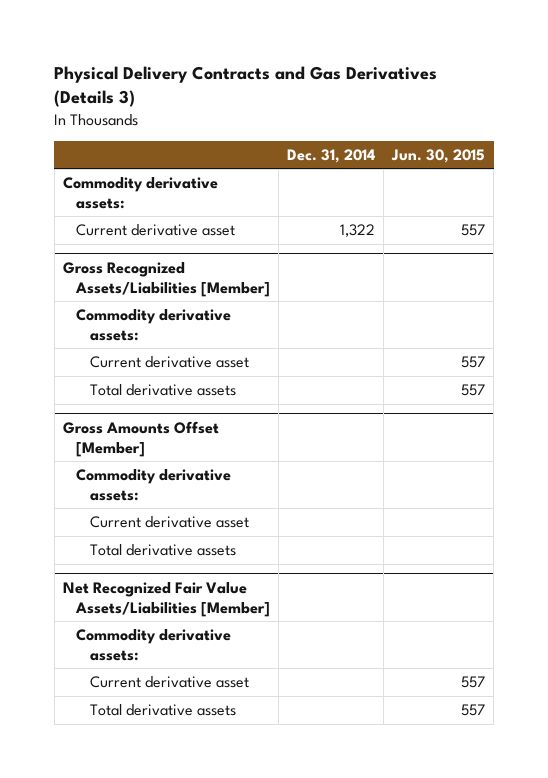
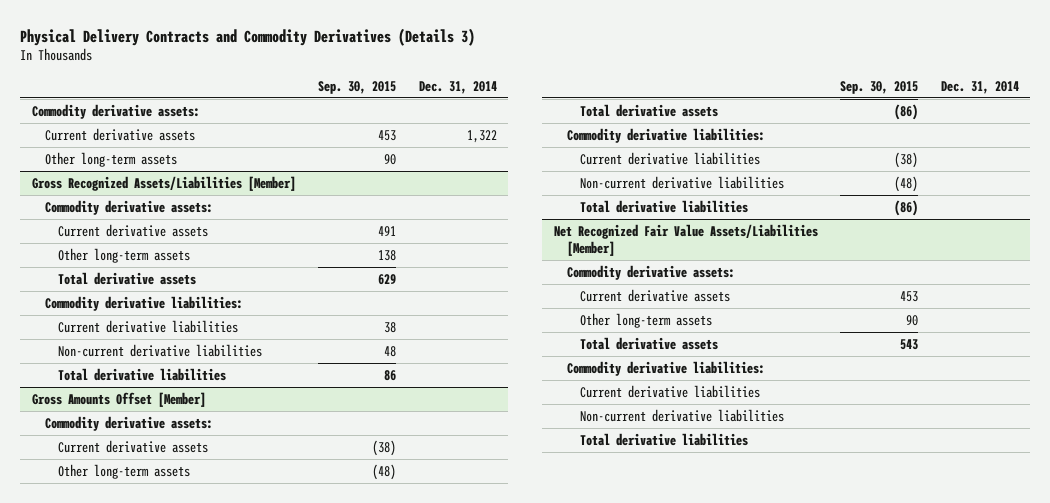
[54,65,438,108] Physical Delivery Contracts and Gas Derivatives (Details 3) -> [20,27,476,46] Physical Delivery Contracts and Commodity Derivatives (Details 3)
[391,148,486,163] Jun. 30, 2015 -> none
none -> [318,80,397,94] Sep. 30, 2015
[76,224,236,237] Current derivative asset -> [44,127,195,141] Current derivative assets
none -> [44,151,177,167] Other long-term assets
[90,356,250,369] Current derivative asset -> [57,223,208,237] Current derivative assets
none -> [57,247,190,263] Other long-term assets
none -> [44,295,243,311] Commodity derivative liabilities:
none -> [57,319,238,333] Current derivative liabilities
none -> [57,343,262,357] Non-current derivative liabilities
none -> [57,367,226,381] Total derivative liabilities
[90,516,250,529] Current derivative asset -> [57,439,208,453] Current derivative assets
none -> [57,463,190,479] Other long-term assets
none -> [566,127,765,143] Commodity derivative liabilities:
none -> [579,151,760,165] Current derivative liabilities
none -> [579,175,784,189] Non-current derivative liabilities
none -> [579,199,748,213] Total derivative liabilities
[90,676,250,689] Current derivative asset -> [579,288,730,302] Current derivative assets
none -> [579,312,712,328] Other long-term assets
none -> [566,360,765,376] Commodity derivative liabilities:
none -> [579,384,760,398] Current derivative liabilities
none -> [579,408,784,422] Non-current derivative liabilities
none -> [579,432,748,446] Total derivative liabilities

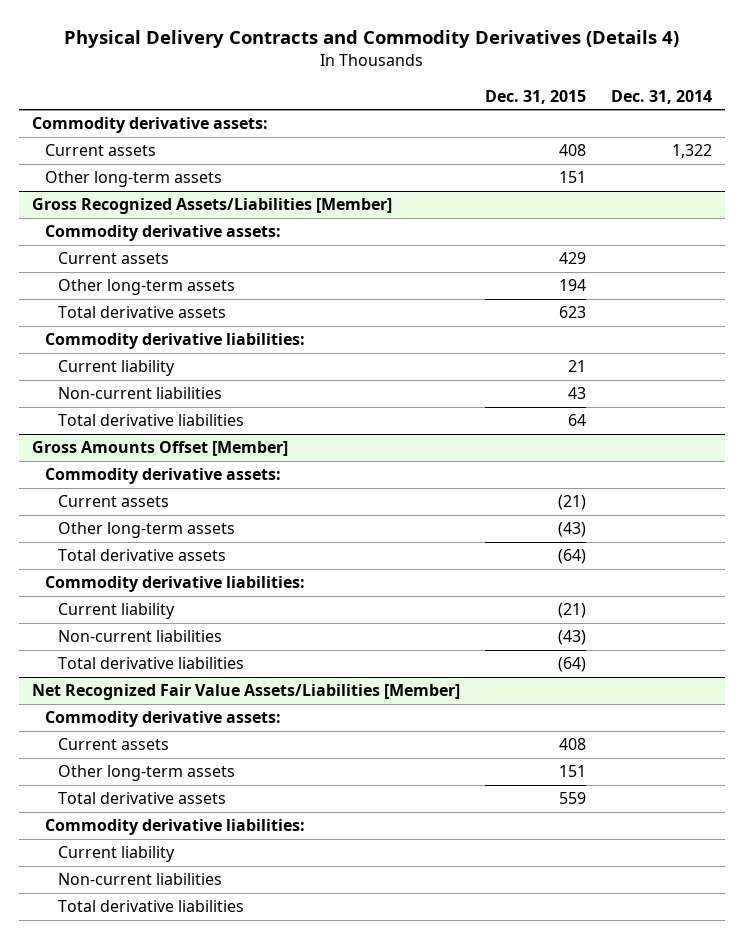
[20,27,476,46] Physical Delivery Contracts and Commodity Derivatives (Details 3) -> [64,30,680,49] Physical Delivery Contracts and Commodity Derivatives (Details 4)
[318,80,397,94] Sep. 30, 2015 -> none
none -> [485,89,587,104] Dec. 31, 2015
[44,127,195,141] Current derivative assets -> [44,144,156,157] Current assets
[57,223,208,237] Current derivative assets -> [58,252,170,265] Current assets
[57,319,238,333] Current derivative liabilities -> [58,360,176,377] Current liability
[57,343,262,357] Non-current derivative liabilities -> [58,387,223,400] Non-current liabilities
[57,439,208,453] Current derivative assets -> [58,495,170,508] Current assets
[579,151,760,165] Current derivative liabilities -> [58,603,176,620] Current liability
[579,175,784,189] Non-current derivative liabilities -> [58,630,223,643] Non-current liabilities
[579,288,730,302] Current derivative assets -> [58,738,170,751] Current assets
[579,384,760,398] Current derivative liabilities -> [58,846,176,863] Current liability
[579,408,784,422] Non-current derivative liabilities -> [58,873,223,886] Non-current liabilities

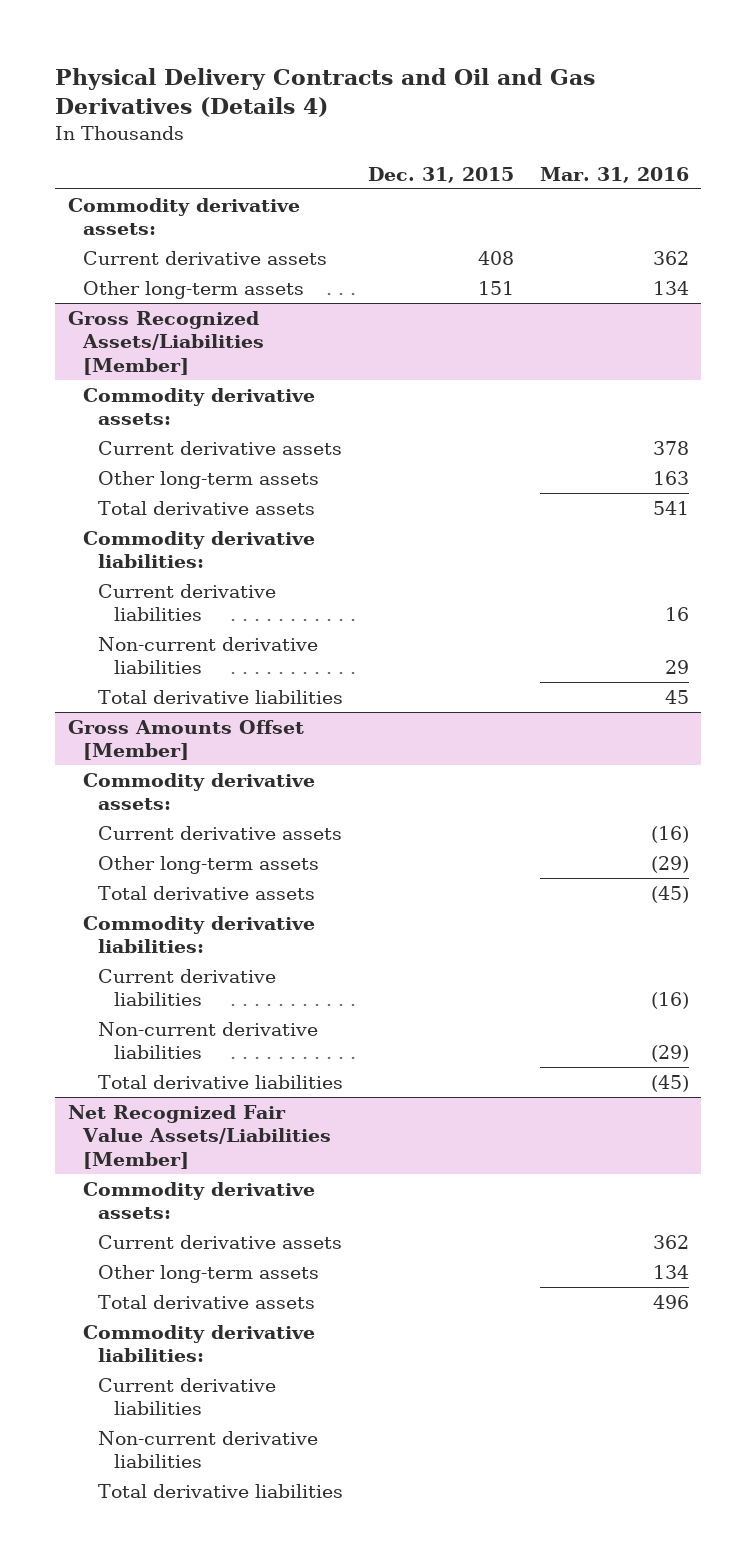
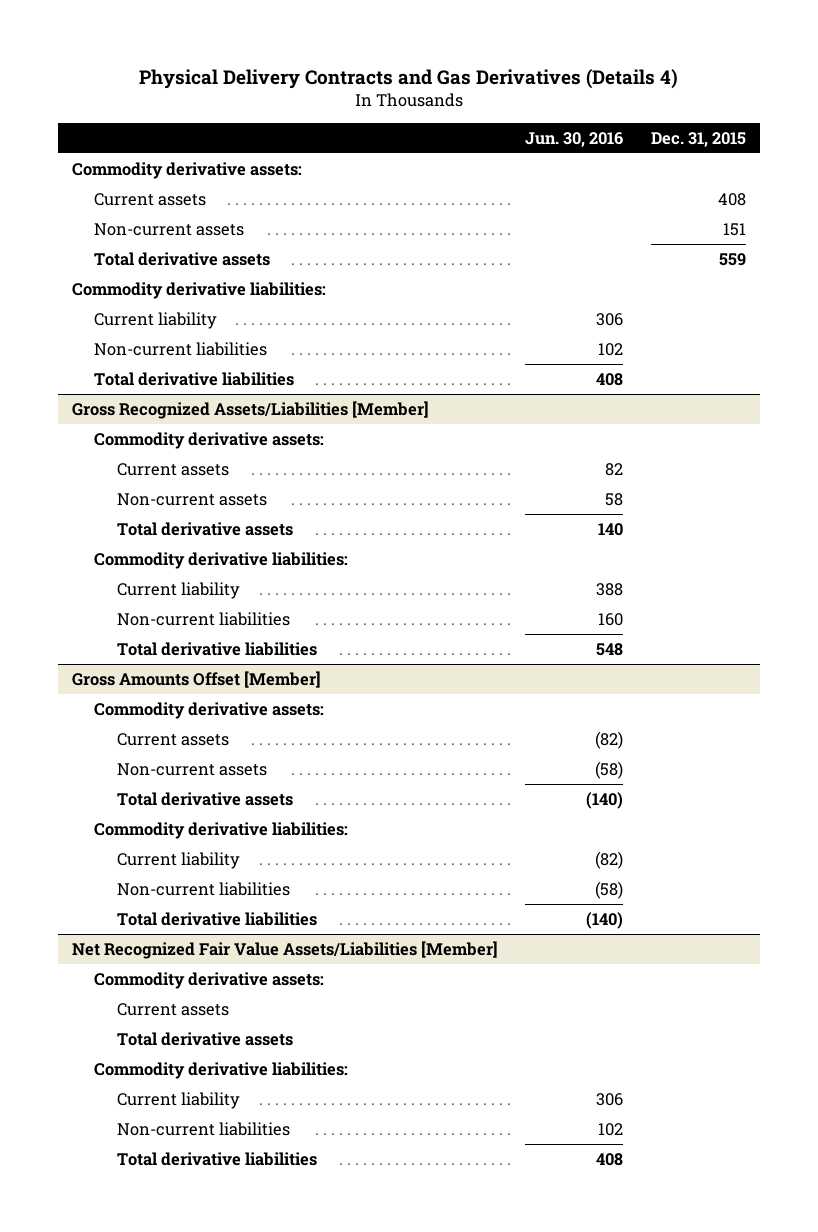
[55,67,596,118] Physical Delivery Contracts and Oil and Gas Derivatives (Details 4) -> [138,68,678,89] Physical Delivery Contracts and Gas Derivatives (Details 4)
[539,166,689,183] Mar. 31, 2016 -> none
none -> [525,131,624,147] Jun. 30, 2016
[82,250,327,265] Current derivative assets -> [94,193,207,207] Current assets
[82,280,304,299] Other long-term assets -> [94,223,245,237] Non-current assets
none -> [94,252,271,267] Total derivative assets
none -> [71,282,326,300] Commodity derivative liabilities:
none -> [94,312,218,330] Current liability
none -> [94,342,268,357] Non-current liabilities
none -> [94,372,295,387] Total derivative liabilities
[98,440,343,455] Current derivative assets -> [116,463,229,477] Current assets
[98,470,320,489] Other long-term assets -> [116,493,267,507] Non-current assets
[98,583,277,622] Current derivative liabilities -> [116,582,240,600] Current liability
[98,636,319,675] Non-current derivative liabilities -> [116,612,290,627] Non-current liabilities
[98,825,343,840] Current derivative assets -> [116,733,229,747] Current assets
[98,855,320,874] Other long-term assets -> [116,763,267,777] Non-current assets
[98,968,277,1007] Current derivative liabilities -> [116,852,240,870] Current liability
[98,1021,319,1060] Non-current derivative liabilities -> [116,882,290,897] Non-current liabilities
[98,1264,320,1283] Other long-term assets -> none
[98,1234,343,1249] Current derivative assets -> [116,1003,229,1017] Current assets
[98,1377,277,1416] Current derivative liabilities -> [116,1092,240,1110] Current liability
[98,1430,319,1469] Non-current derivative liabilities -> [116,1122,290,1137] Non-current liabilities

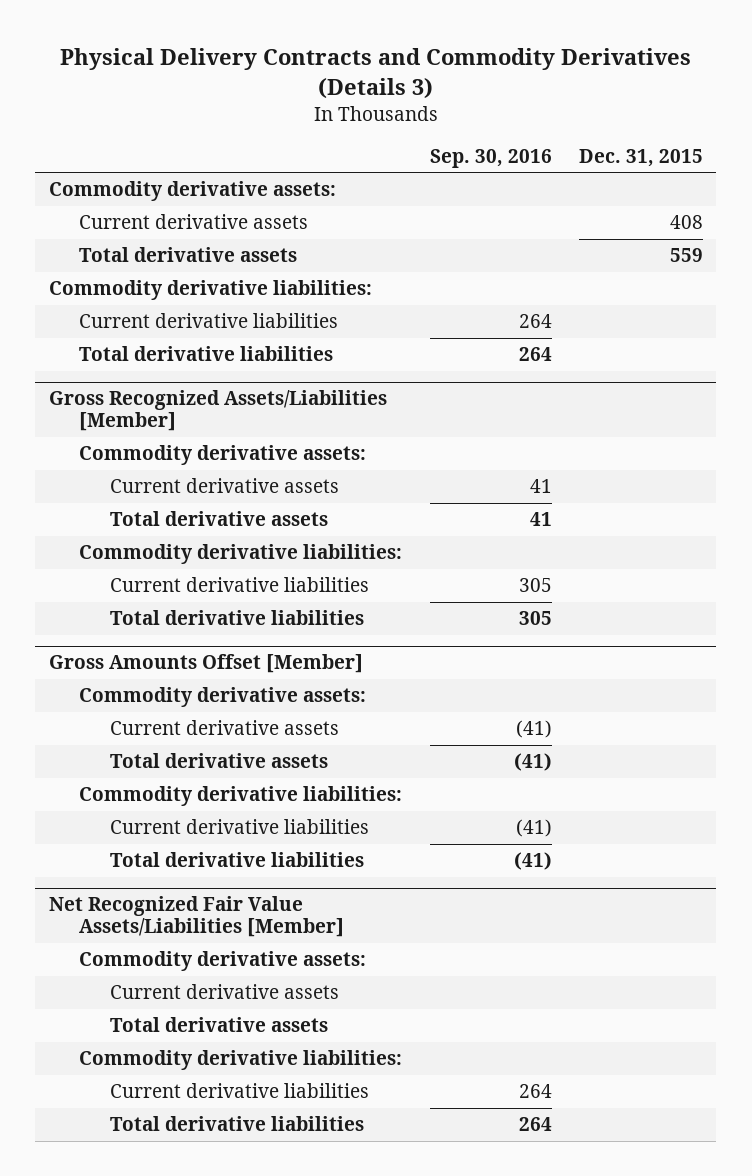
[138,68,678,89] Physical Delivery Contracts and Gas Derivatives (Details 4) -> [59,48,691,99] Physical Delivery Contracts and Commodity Derivatives (Details 3)
[525,131,624,147] Jun. 30, 2016 -> none
none -> [429,148,552,168] Sep. 30, 2016
[94,223,245,237] Non-current assets -> none
[94,193,207,207] Current assets -> [79,214,309,230] Current derivative assets
[94,342,268,357] Non-current liabilities -> none
[94,312,218,330] Current liability -> [79,313,339,329] Current derivative liabilities
[116,493,267,507] Non-current assets -> none
[116,463,229,477] Current assets -> [109,478,339,494] Current derivative assets
[116,612,290,627] Non-current liabilities -> none
[116,582,240,600] Current liability -> [109,577,369,593] Current derivative liabilities
[116,763,267,777] Non-current assets -> none
[116,733,229,747] Current assets -> [109,720,339,736] Current derivative assets
[116,882,290,897] Non-current liabilities -> none
[116,852,240,870] Current liability -> [109,819,369,835] Current derivative liabilities
[116,1003,229,1017] Current assets -> [109,984,339,1000] Current derivative assets
[116,1122,290,1137] Non-current liabilities -> none
[116,1092,240,1110] Current liability -> [109,1083,369,1099] Current derivative liabilities

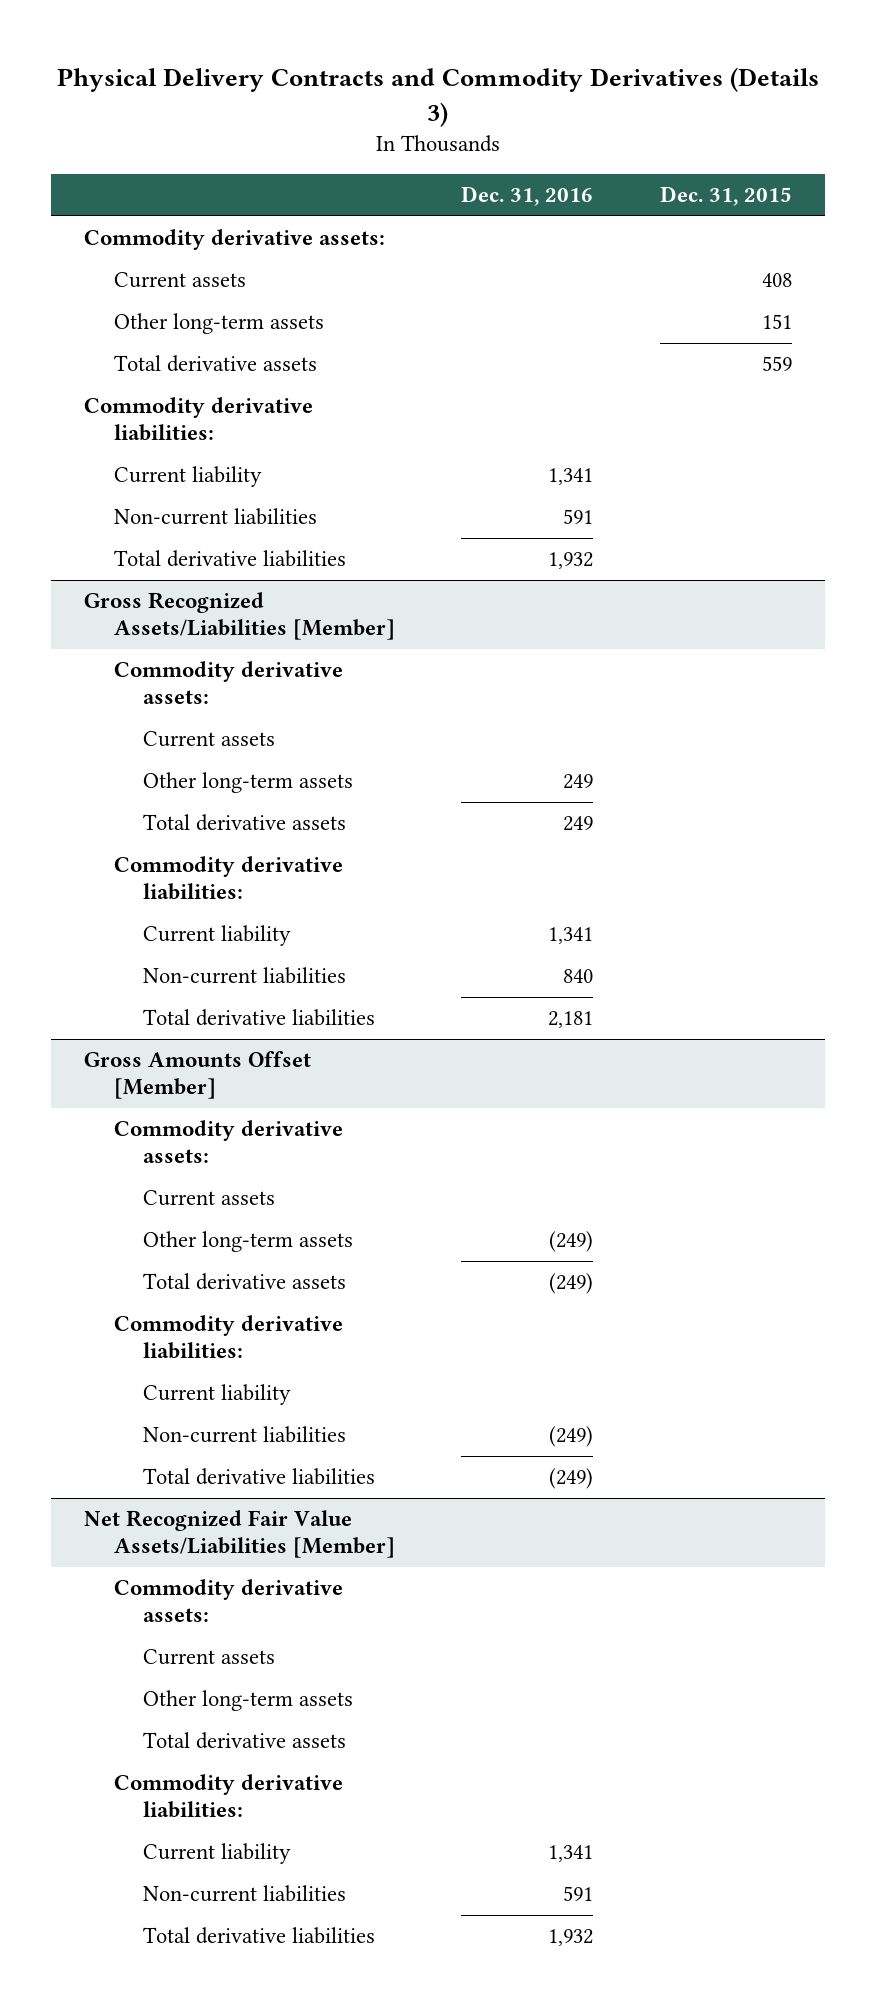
[429,148,552,168] Sep. 30, 2016 -> none
none -> [461,186,594,207] Dec. 31, 2016
[79,214,309,230] Current derivative assets -> [113,272,246,289] Current assets
none -> [113,313,324,335] Other long-term assets
[79,313,339,329] Current derivative liabilities -> [113,466,262,488] Current liability
none -> [113,508,317,526] Non-current liabilities
[109,478,339,494] Current derivative assets -> [143,731,276,748] Current assets
none -> [143,772,354,794] Other long-term assets
[109,577,369,593] Current derivative liabilities -> [143,925,292,947] Current liability
none -> [143,967,347,985] Non-current liabilities
[109,720,339,736] Current derivative assets -> [143,1190,276,1207] Current assets
none -> [143,1231,354,1253] Other long-term assets
[109,819,369,835] Current derivative liabilities -> [143,1384,292,1406] Current liability
none -> [143,1426,347,1444] Non-current liabilities
[109,984,339,1000] Current derivative assets -> [143,1649,276,1666] Current assets
none -> [143,1690,354,1712] Other long-term assets
[109,1083,369,1099] Current derivative liabilities -> [143,1843,292,1865] Current liability
none -> [143,1885,347,1903] Non-current liabilities

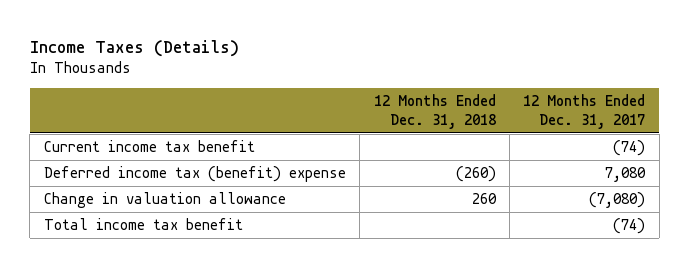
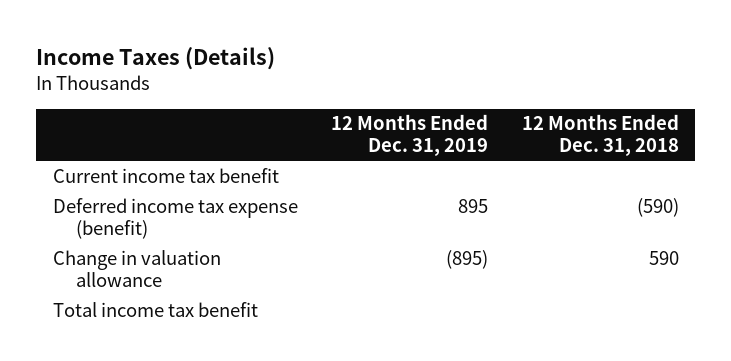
[523,94,646,129] 12 Months Ended Dec. 31, 2017 -> none
none -> [331,114,489,157] 12 Months Ended Dec. 31, 2019
[43,166,346,183] Deferred income tax (benefit) expense -> [52,197,298,239] Deferred income tax expense (benefit)
[455,166,496,183] (260) -> [636,197,679,217] (590)
[471,193,497,205] 260 -> [648,250,679,265] 590

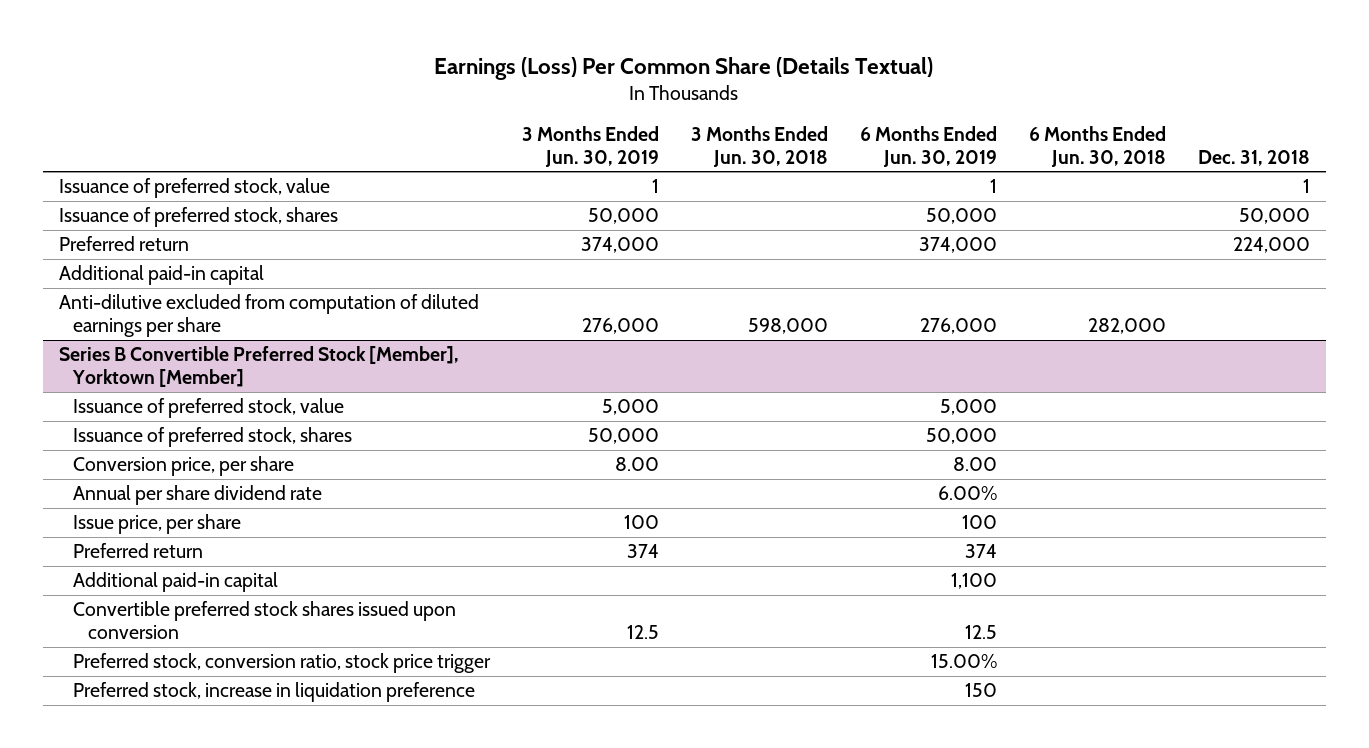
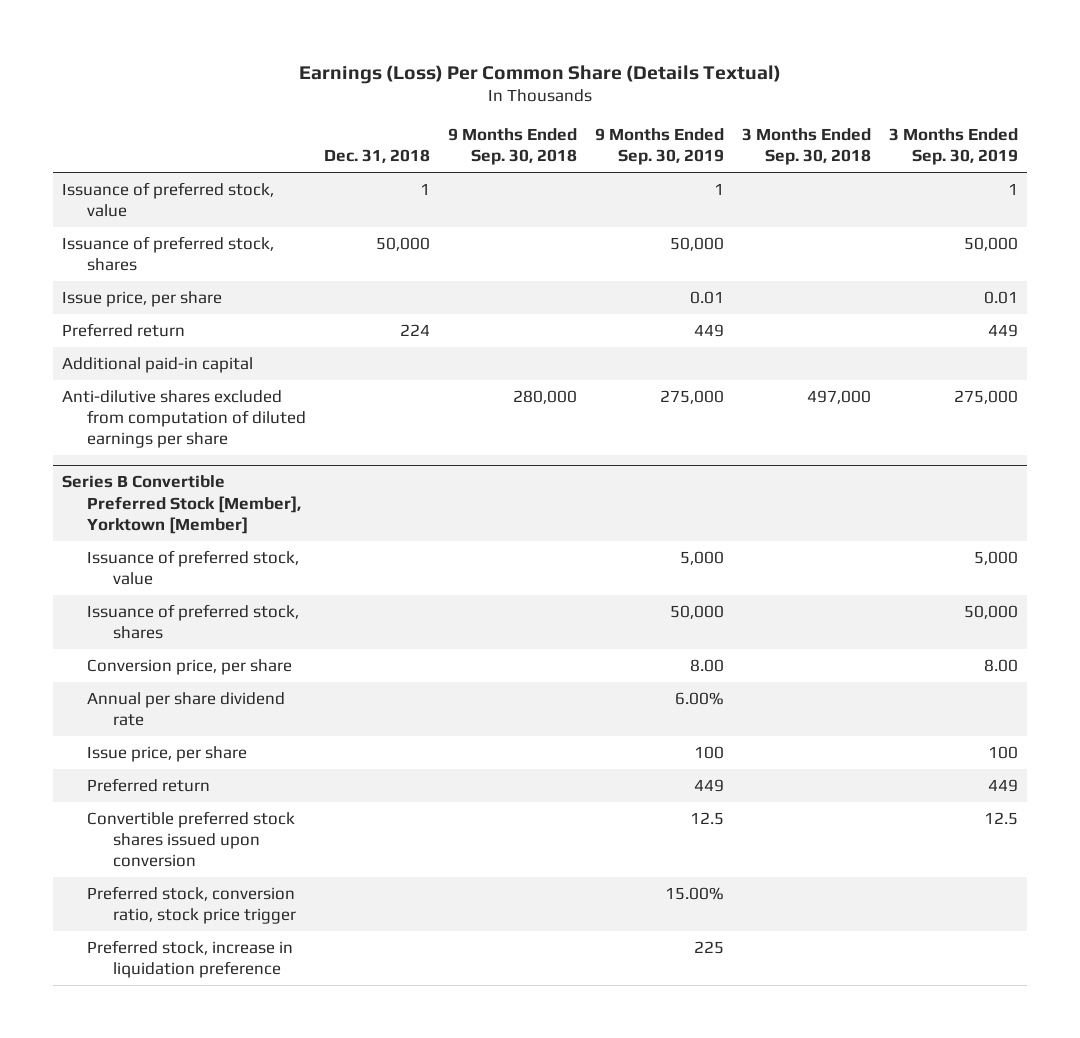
[522,125,660,167] 3 Months Ended Jun. 30, 2019 -> none
[691,125,829,167] 3 Months Ended Jun. 30, 2018 -> none
[859,125,997,167] 6 Months Ended Jun. 30, 2019 -> none
[1028,125,1166,167] 6 Months Ended Jun. 30, 2018 -> none
none -> [448,127,578,166] 9 Months Ended Sep. 30, 2018
none -> [595,127,725,166] 9 Months Ended Sep. 30, 2019
none -> [742,127,872,166] 3 Months Ended Sep. 30, 2018
none -> [889,127,1019,166] 3 Months Ended Sep. 30, 2019
none -> [61,290,222,307] Issue price, per share
[1232,237,1310,254] 224,000 -> [400,323,431,336] 224
[59,294,480,338] Anti-dilutive excluded from computation of diluted earnings per share -> [61,389,307,449] Anti-dilutive shares excluded from computation of diluted earnings per share
[73,572,279,593] Additional paid-in capital -> none

